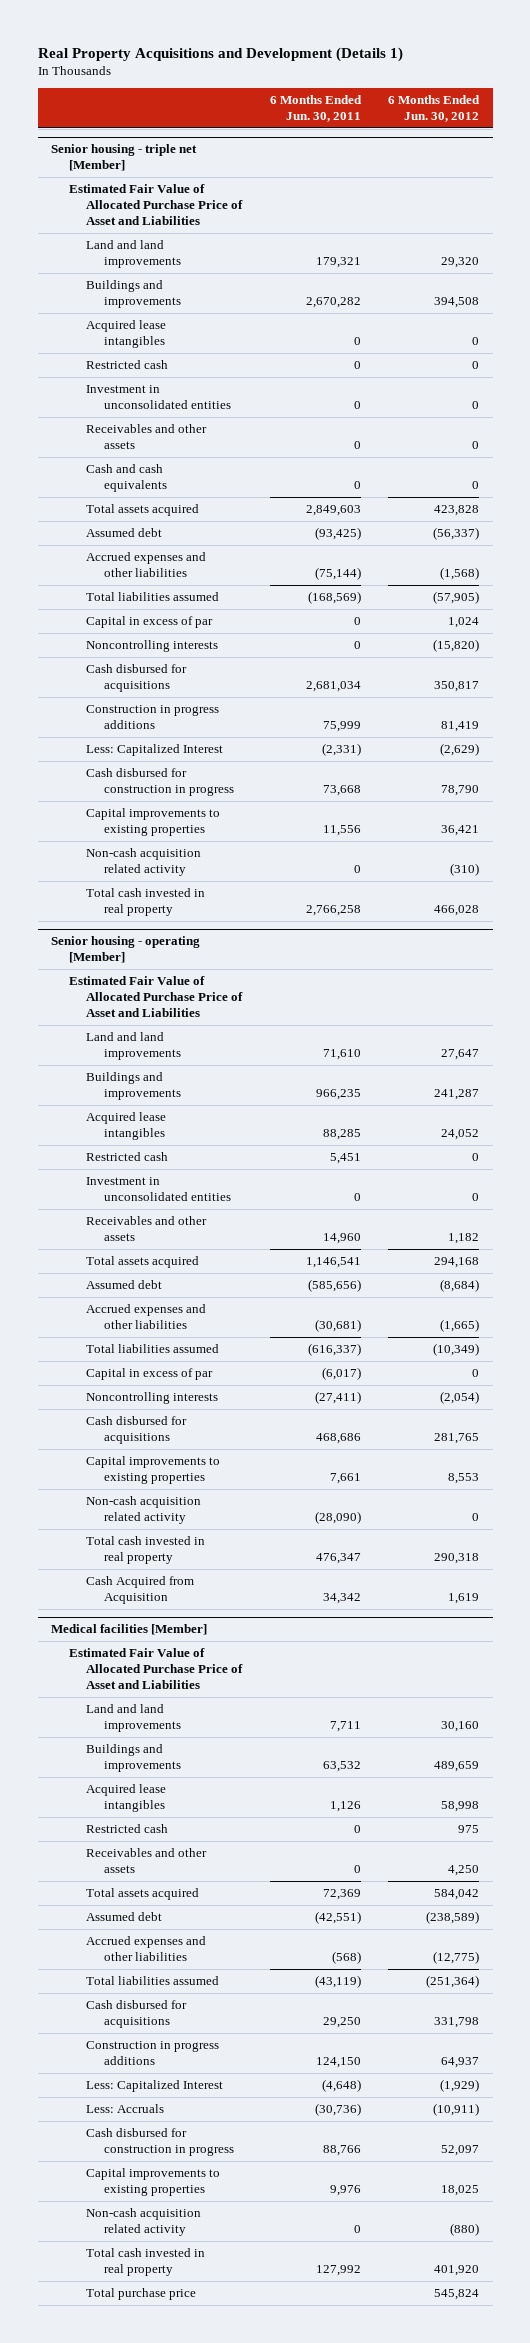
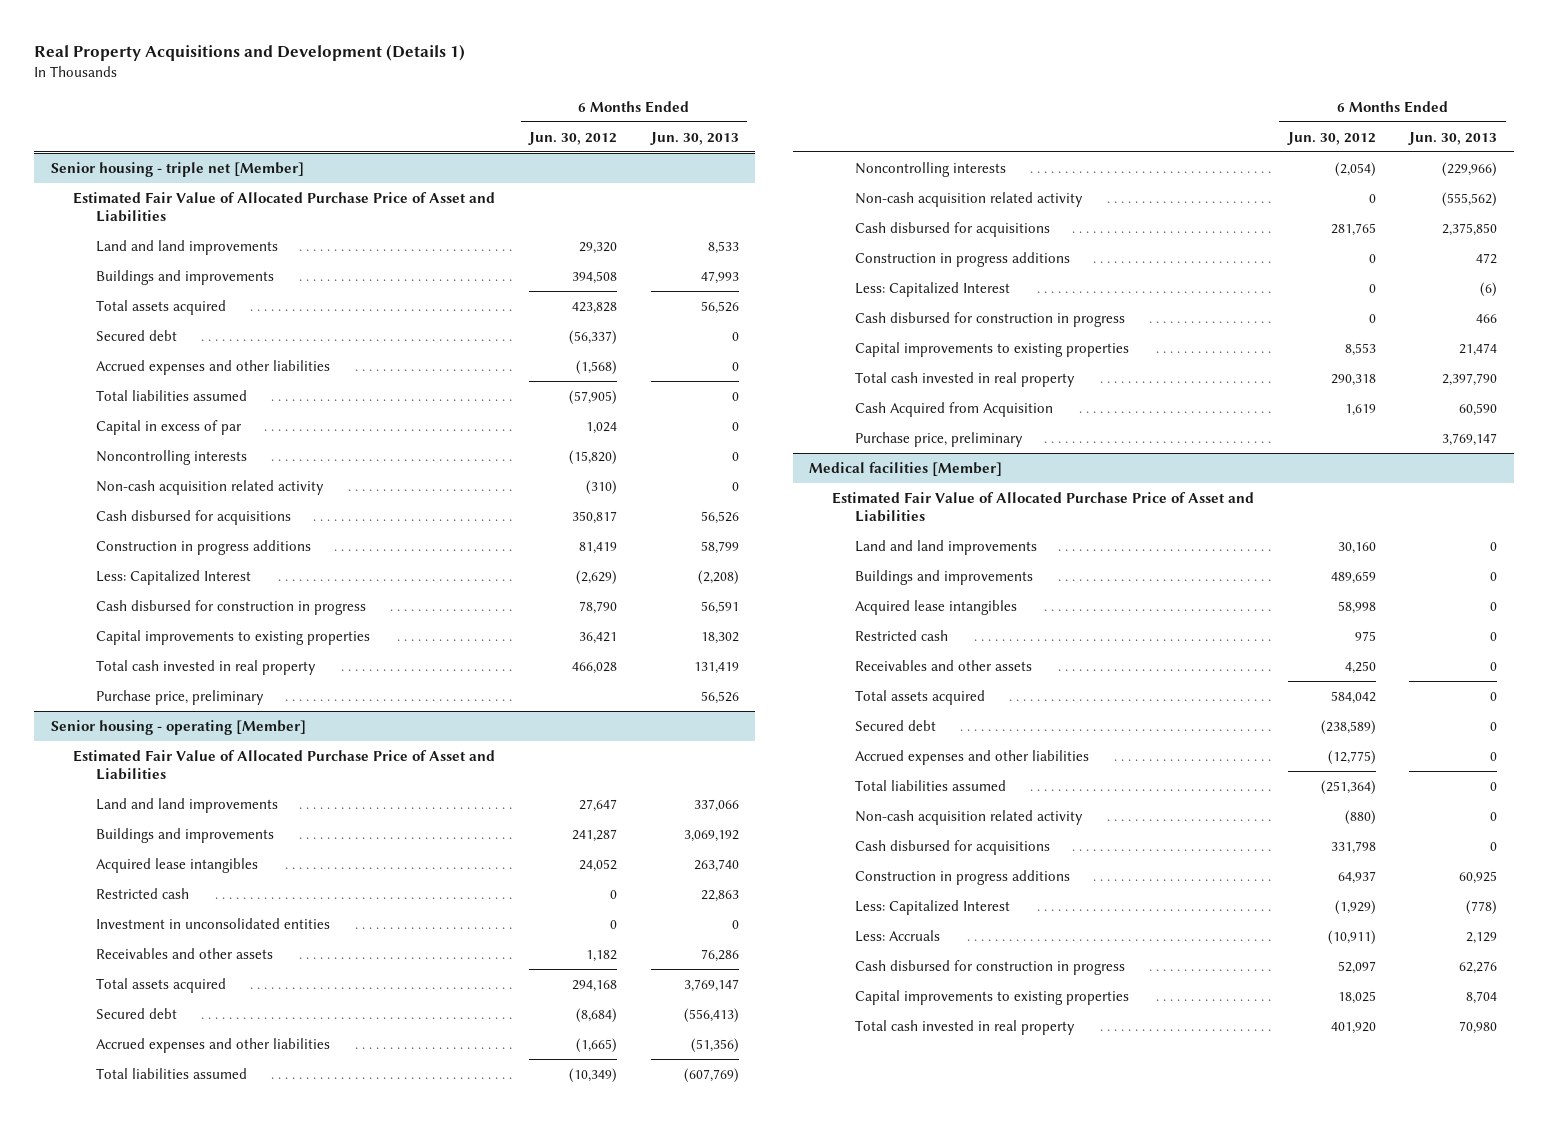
[269,95,362,123] 6 Months Ended Jun. 30, 2011 -> none
none -> [649,131,739,145] Jun. 30, 2013
[86,320,167,349] Acquired lease intangibles -> none
[86,360,169,370] Restricted cash -> none
[86,385,231,410] Investment in unconsolidated entities -> none
[86,424,208,450] Receivables and other assets -> none
[86,464,167,493] Cash and cash equivalents -> none
[86,528,163,538] Assumed debt -> [96,329,178,341] Secured debt
[86,848,202,877] Non-cash acquisition related activity -> [96,479,325,495] Non-cash acquisition related activity
none -> [96,689,265,705] Purchase price, preliminary
[86,1280,163,1290] Assumed debt -> [96,1007,178,1019] Secured debt
[86,1368,214,1381] Capital in excess of par -> none
[86,1496,202,1525] Non-cash acquisition related activity -> [854,191,1083,207] Non-cash acquisition related activity
none -> [854,251,1070,267] Construction in progress additions
none -> [854,281,1010,297] Less: Capitalized Interest
none -> [854,311,1125,327] Cash disbursed for construction in progress
none -> [854,431,1023,447] Purchase price, preliminary
[86,1912,163,1922] Assumed debt -> [854,719,936,731] Secured debt
[86,2208,202,2237] Non-cash acquisition related activity -> [854,809,1083,825] Non-cash acquisition related activity
[86,2288,197,2301] Total purchase price -> none

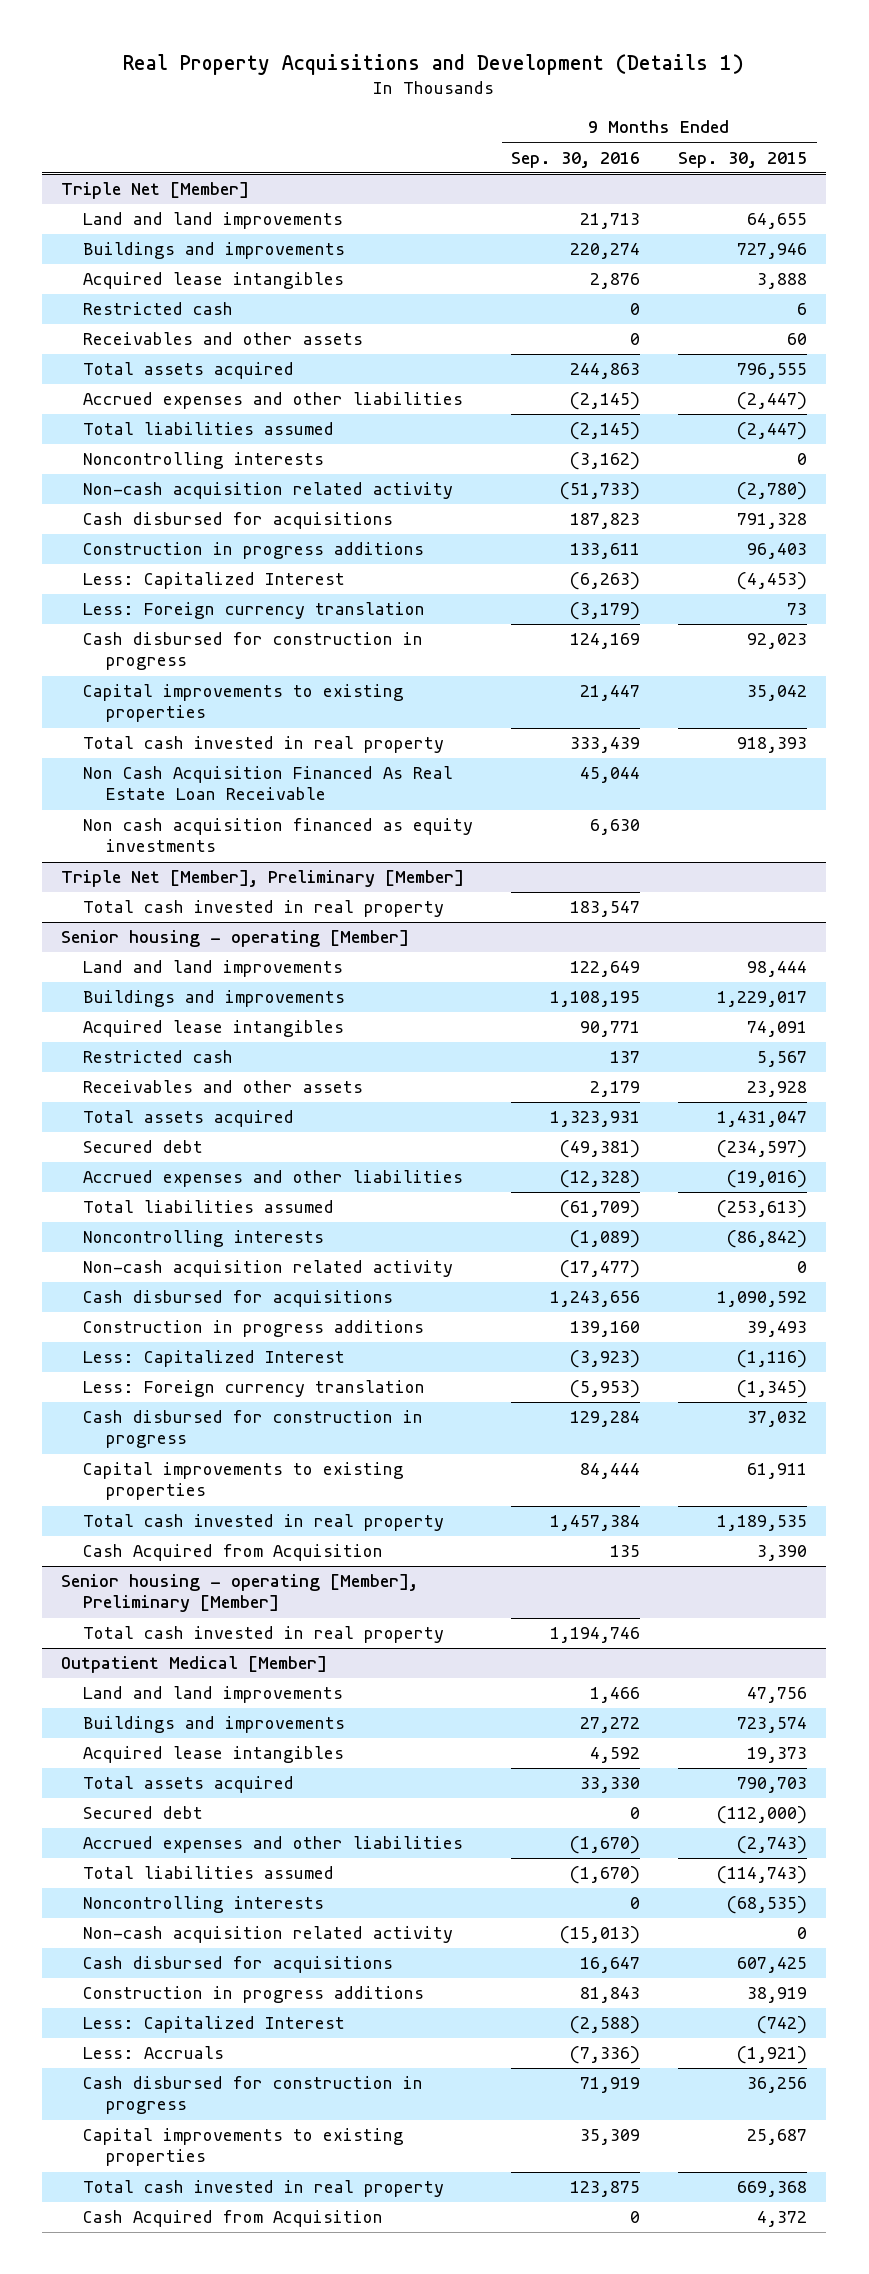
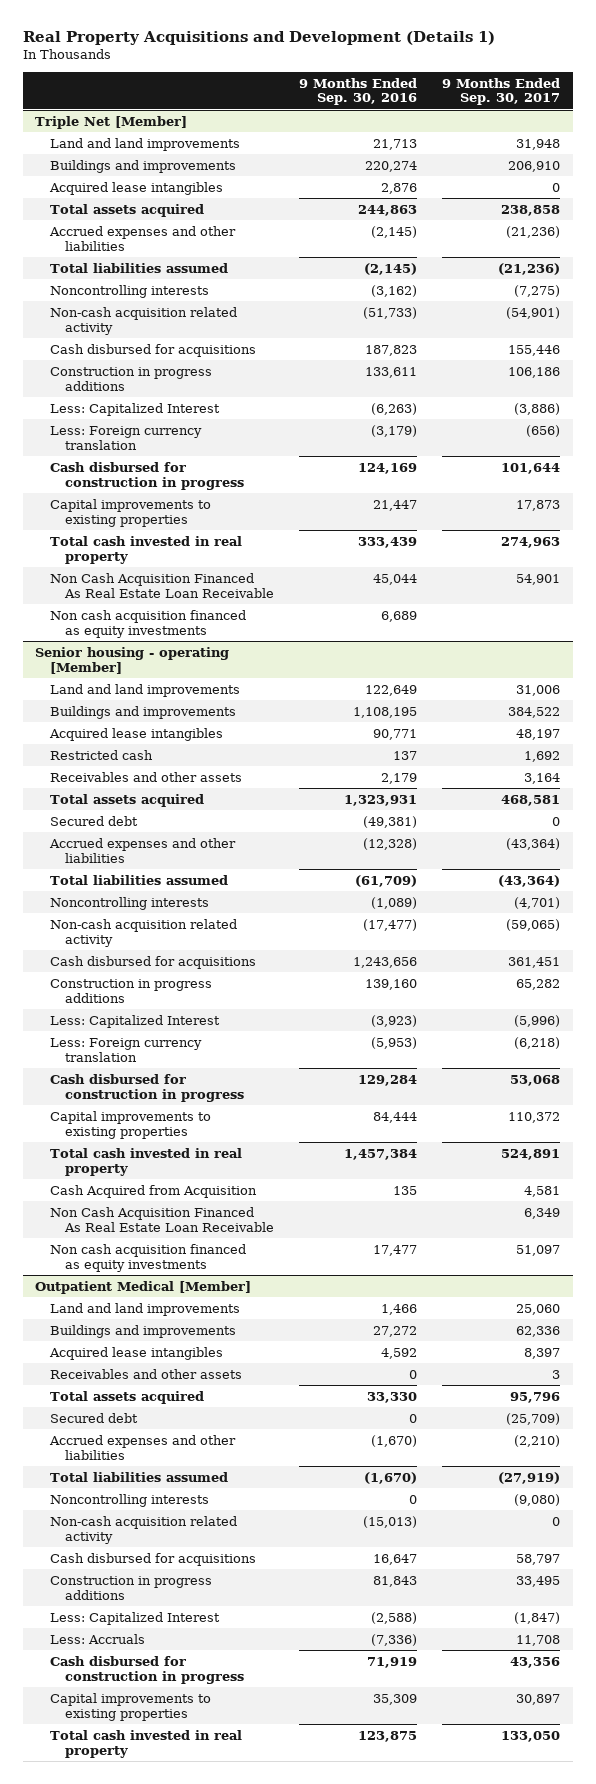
[678,151,808,168] Sep. 30, 2015 -> none
none -> [442,77,561,106] 9 Months Ended Sep. 30, 2017
[83,302,234,316] Restricted cash -> none
[83,332,364,346] Receivables and other assets -> none
[61,870,465,888] Triple Net [Member], Preliminary [Member] -> none
[83,900,445,918] Total cash invested in real property -> none
[590,819,641,836] 6,630 -> [380,610,417,622] 6,689
[61,1574,419,1613] Senior housing - operating [Member], Preliminary [Member] -> none
[83,1626,445,1644] Total cash invested in real property -> none
none -> [49,1206,274,1232] Non Cash Acquisition Financed As Real Estate Loan Receivable
none -> [49,1243,246,1272] Non cash acquisition financed as equity investments
none -> [49,1368,242,1379] Receivables and other assets
[83,2210,384,2228] Cash Acquired from Acquisition -> none

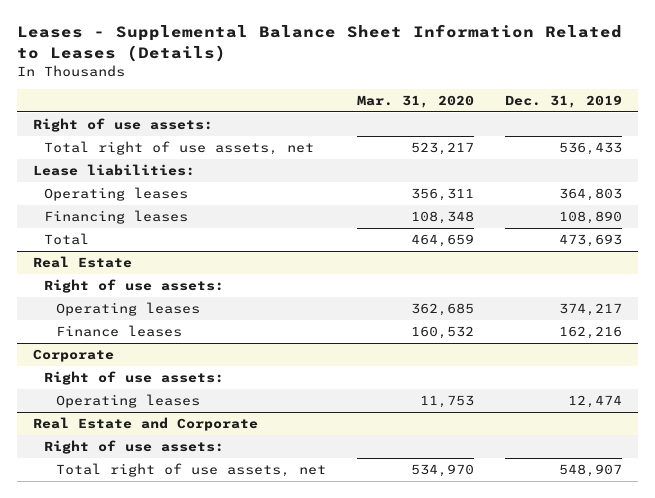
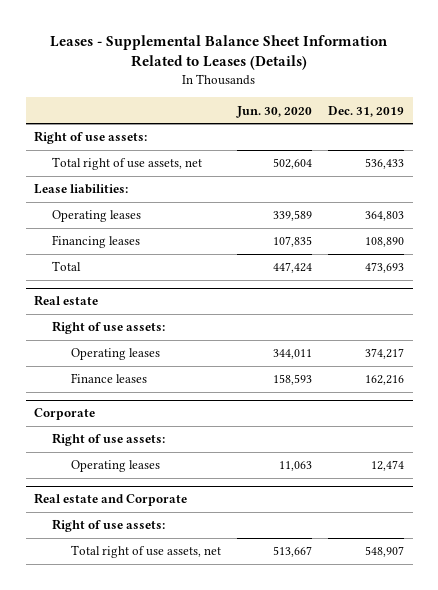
[357,95,475,109] Mar. 31, 2020 -> none
none -> [236,105,313,118] Jun. 30, 2020
[32,256,132,269] Real Estate -> [33,295,98,307] Real estate
[32,417,258,432] Real Estate and Corporate -> [33,493,187,507] Real estate and Corporate

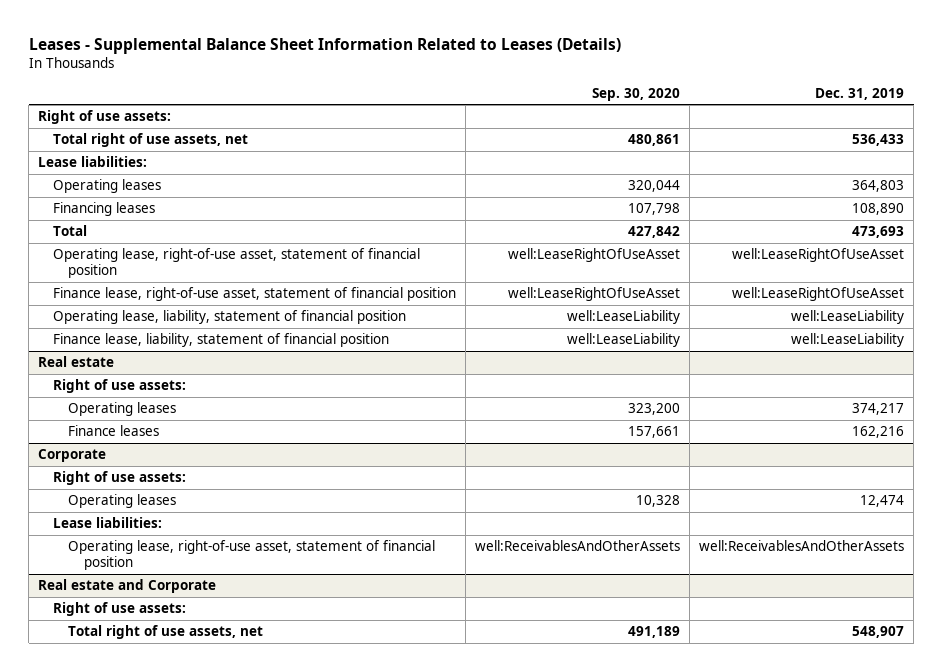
[236,105,313,118] Jun. 30, 2020 -> none
none -> [592,87,681,101] Sep. 30, 2020
none -> [53,248,421,279] Operating lease, right-of-use asset, statement of financial position
none -> [53,287,457,302] Finance lease, right-of-use asset, statement of financial position
none -> [53,310,407,325] Operating lease, liability, statement of financial position
none -> [53,333,390,348] Finance lease, liability, statement of financial position
none -> [53,517,163,529] Lease liabilities:
none -> [68,540,436,571] Operating lease, right-of-use asset, statement of financial position

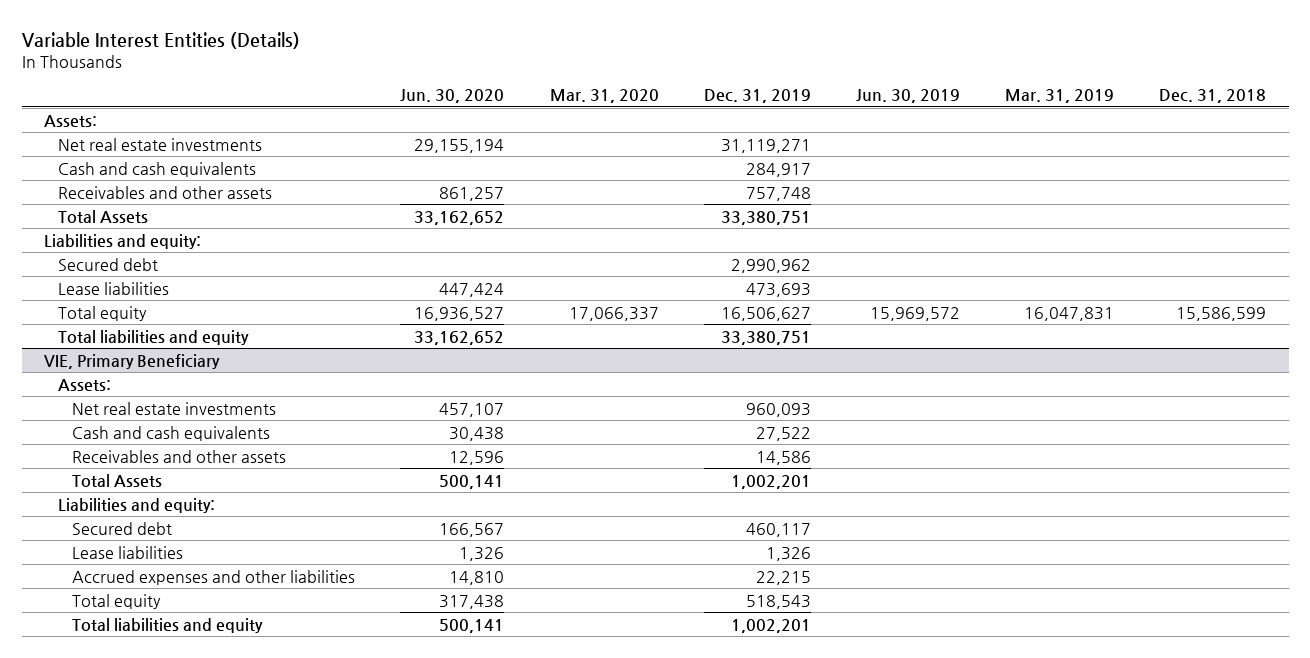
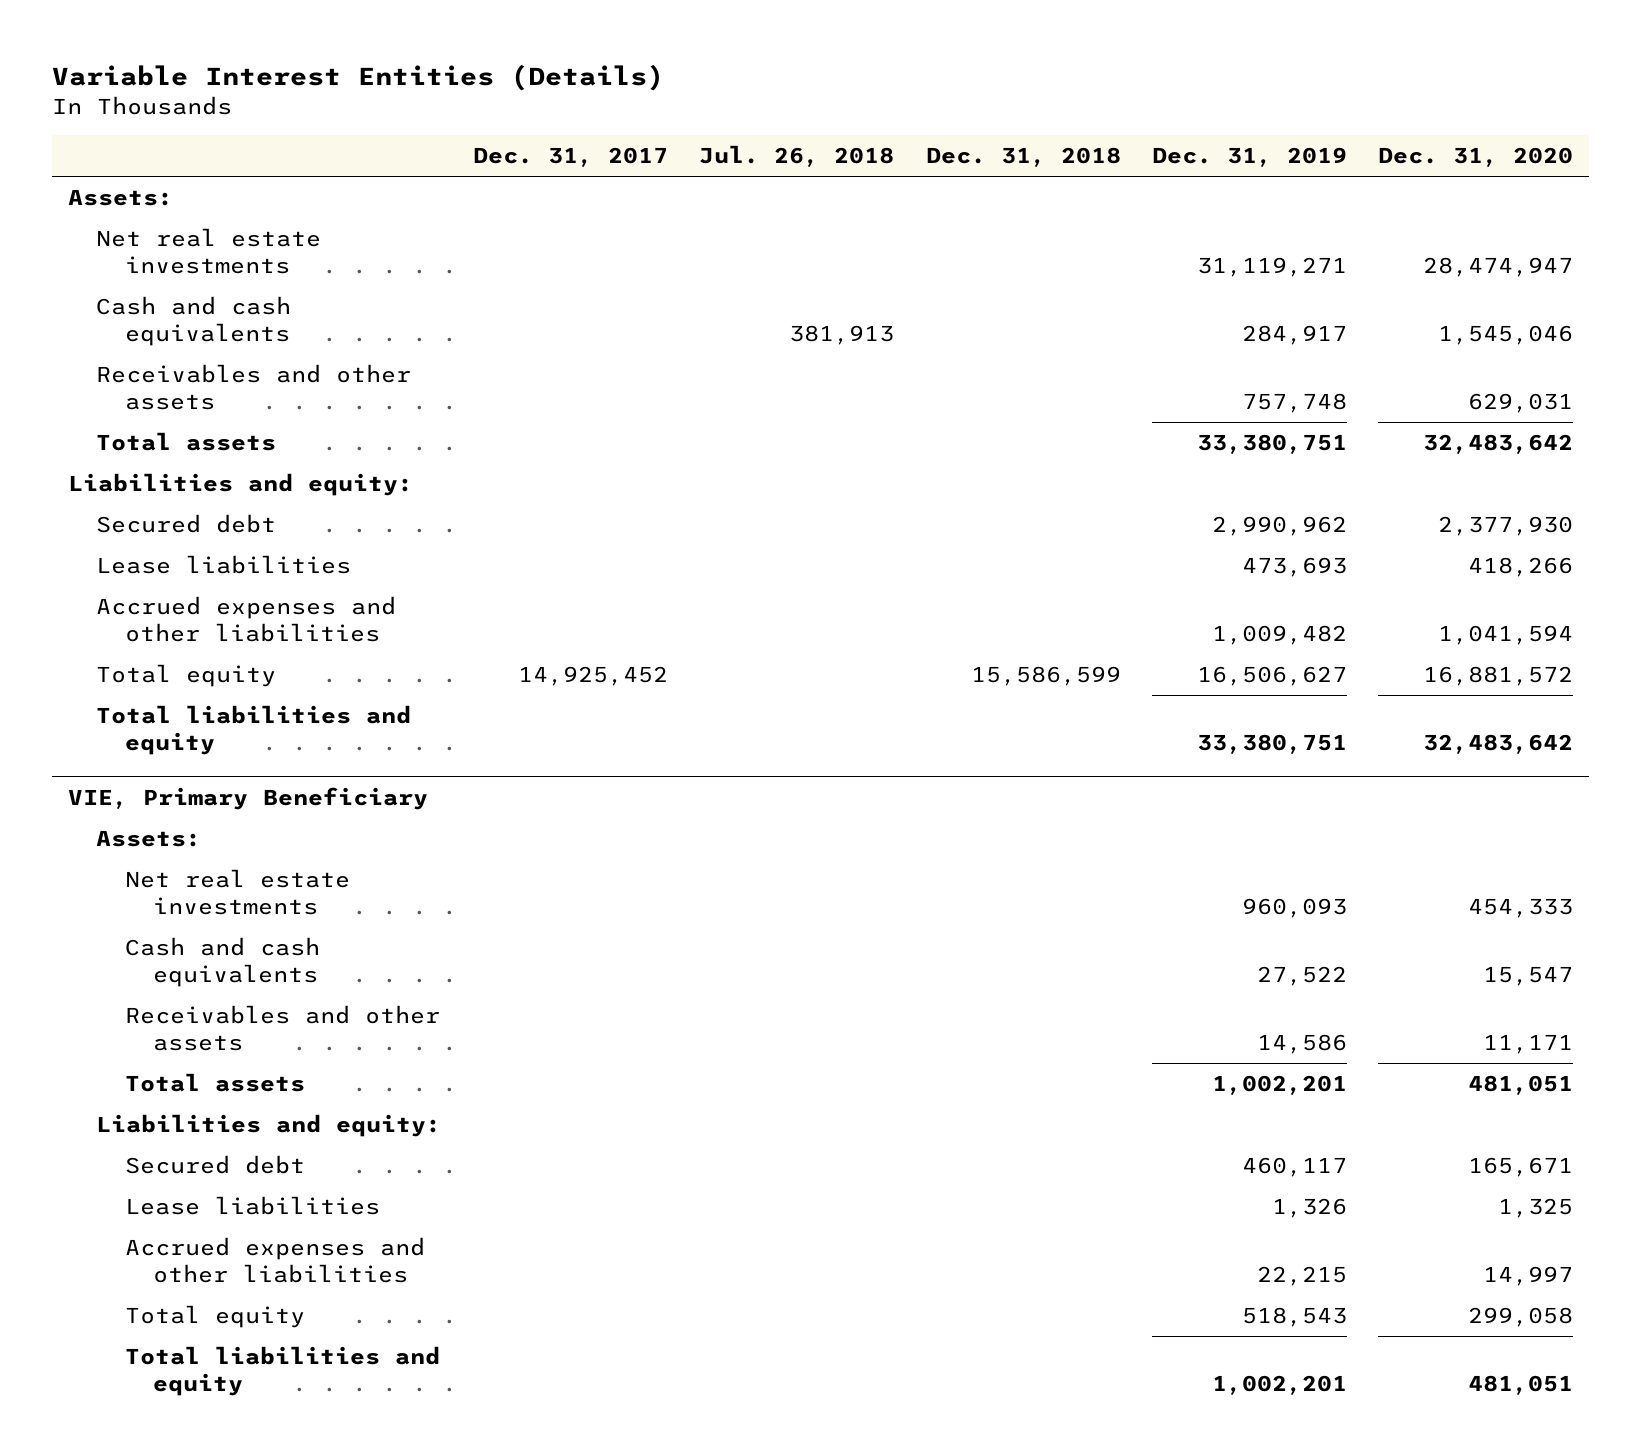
[400,89,505,104] Jun. 30, 2020 -> none
[549,89,659,104] Mar. 31, 2020 -> none
[855,89,960,104] Jun. 30, 2019 -> none
[1004,89,1114,104] Mar. 31, 2019 -> none
none -> [472,147,668,168] Dec. 31, 2017
none -> [699,145,895,168] Jul. 26, 2018
none -> [1378,147,1574,168] Dec. 31, 2020
[58,209,149,223] Total Assets -> [96,431,277,451] Total assets
none -> [96,595,397,643] Accrued expenses and other liabilities
[72,473,163,487] Total Assets -> [124,1072,305,1092] Total assets

